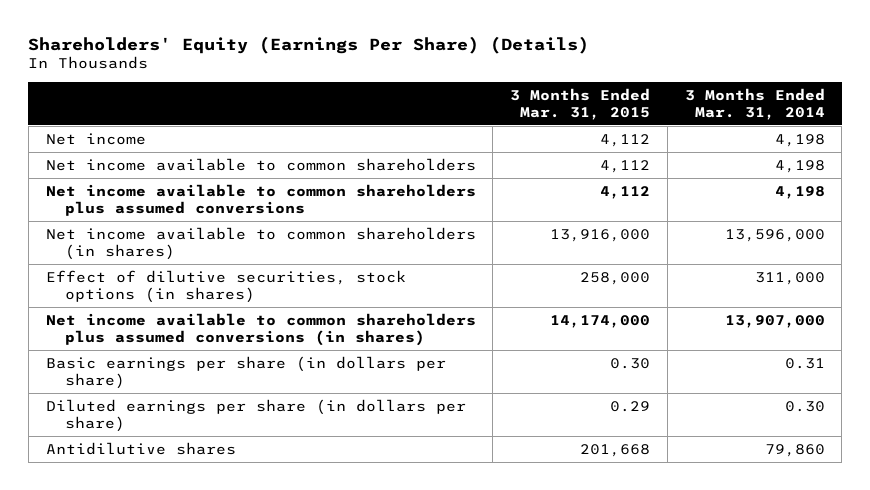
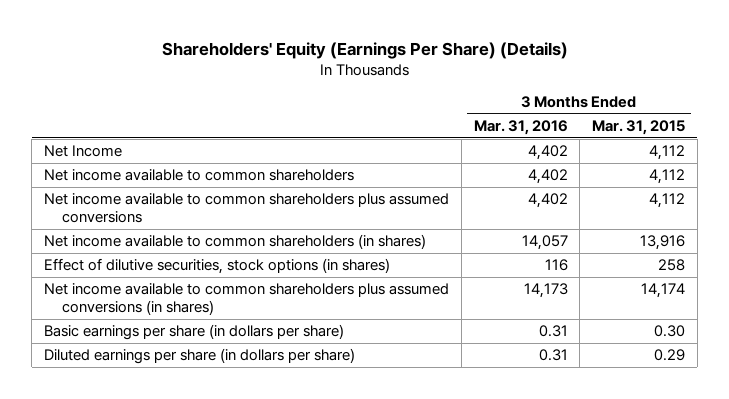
[684,87,825,121] 3 Months Ended Mar. 31, 2014 -> none
none -> [473,119,568,135] Mar. 31, 2016
[45,132,146,145] Net income -> [44,145,123,158] Net Income
[550,228,651,242] 13,916,000 -> [640,235,686,251] 13,916
[580,271,651,285] 258,000 -> [658,259,686,272] 258
[550,314,651,328] 14,174,000 -> [641,283,686,299] 14,174
[45,441,236,455] Antidilutive shares -> none

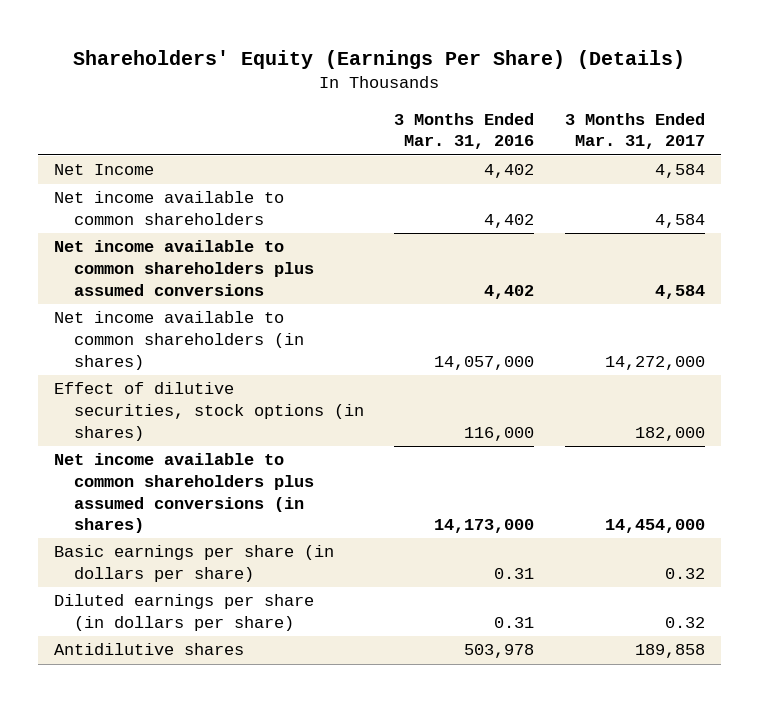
[592,119,686,135] Mar. 31, 2015 -> none
none -> [565,112,706,150] 3 Months Ended Mar. 31, 2017
[521,235,568,251] 14,057 -> [434,355,535,370] 14,057,000
[544,259,568,272] 116 -> [464,426,535,441] 116,000
[523,283,568,299] 14,173 -> [434,519,535,534] 14,173,000
none -> [53,643,244,656] Antidilutive shares

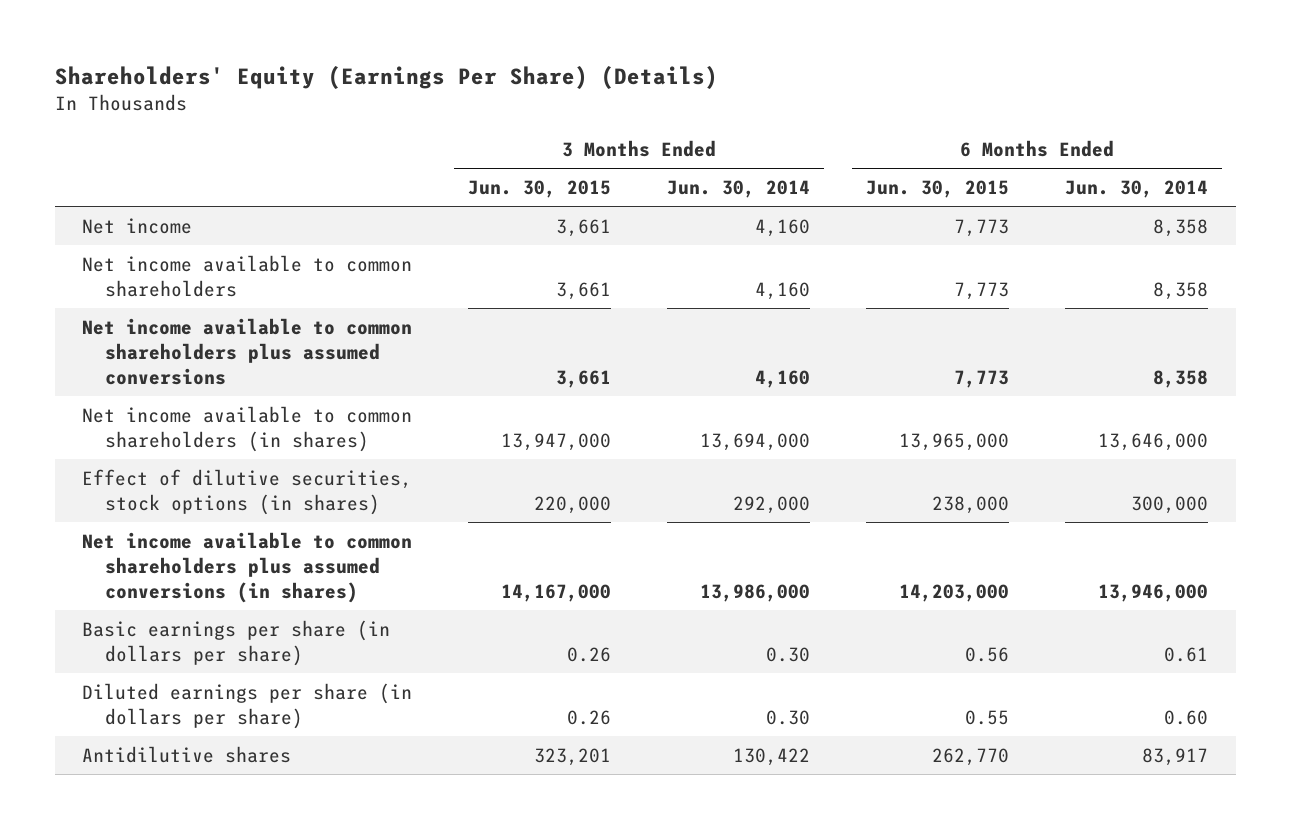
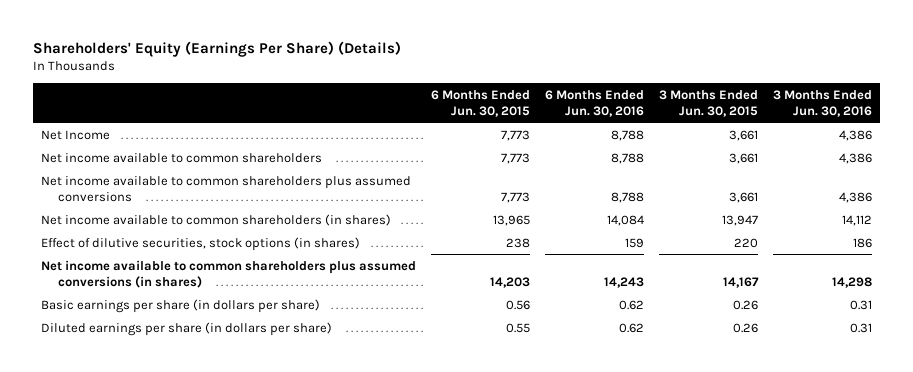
[667,179,811,198] Jun. 30, 2014 -> none
[1064,179,1208,198] Jun. 30, 2014 -> none
none -> [545,89,645,117] 6 Months Ended Jun. 30, 2016
none -> [773,89,873,117] 3 Months Ended Jun. 30, 2016
[82,217,193,234] Net income -> [40,129,110,140] Net Income
[501,432,612,451] 13,947,000 -> [722,214,759,226] 13,947
[899,432,1010,451] 13,965,000 -> [492,214,530,226] 13,965
[534,495,612,514] 220,000 -> [734,237,759,248] 220
[932,495,1010,514] 238,000 -> [505,237,530,248] 238
[501,583,612,602] 14,167,000 -> [723,276,760,288] 14,167
[899,583,1010,602] 14,203,000 -> [489,276,530,288] 14,203
[82,745,292,763] Antidilutive shares -> none

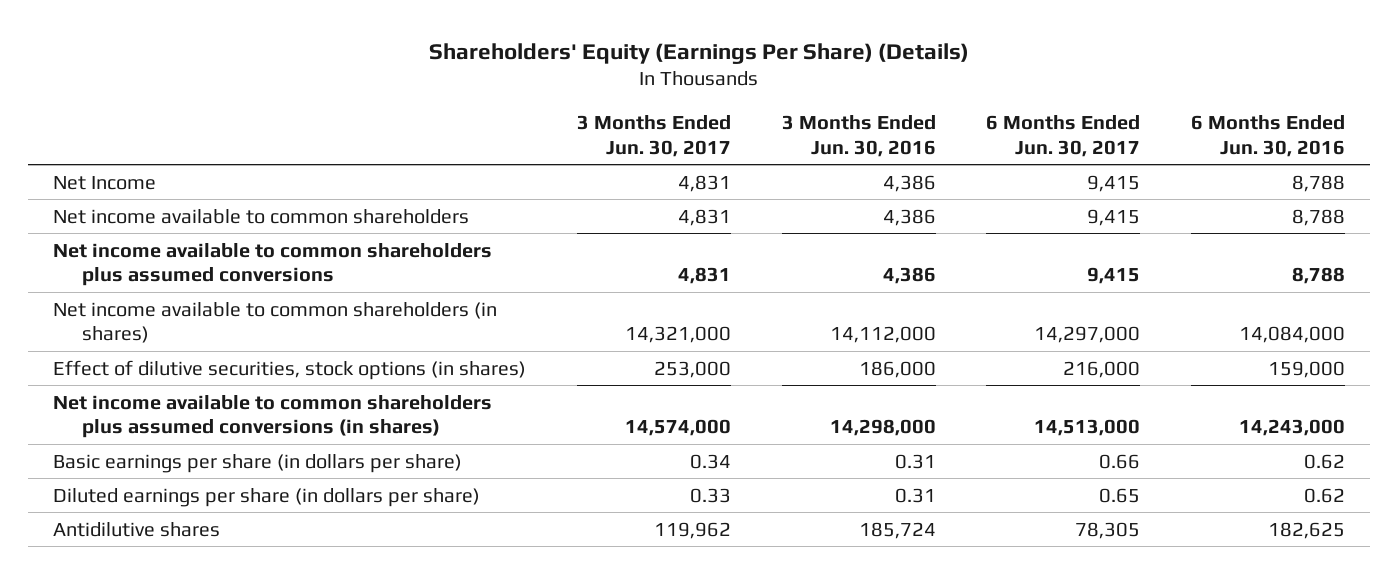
[430,89,530,117] 6 Months Ended Jun. 30, 2015 -> none
[659,89,759,117] 3 Months Ended Jun. 30, 2015 -> none
none -> [576,114,731,157] 3 Months Ended Jun. 30, 2017
none -> [986,114,1141,157] 6 Months Ended Jun. 30, 2017
[607,214,645,226] 14,084 -> [1239,326,1346,344] 14,084,000
[842,214,873,226] 14,112 -> [829,326,936,344] 14,112,000
[625,237,645,248] 159 -> [1268,360,1346,378] 159,000
[853,237,873,248] 186 -> [858,360,936,378] 186,000
[604,276,645,288] 14,243 -> [1239,419,1346,437] 14,243,000
[832,276,873,288] 14,298 -> [829,419,936,437] 14,298,000
none -> [53,521,221,537] Antidilutive shares

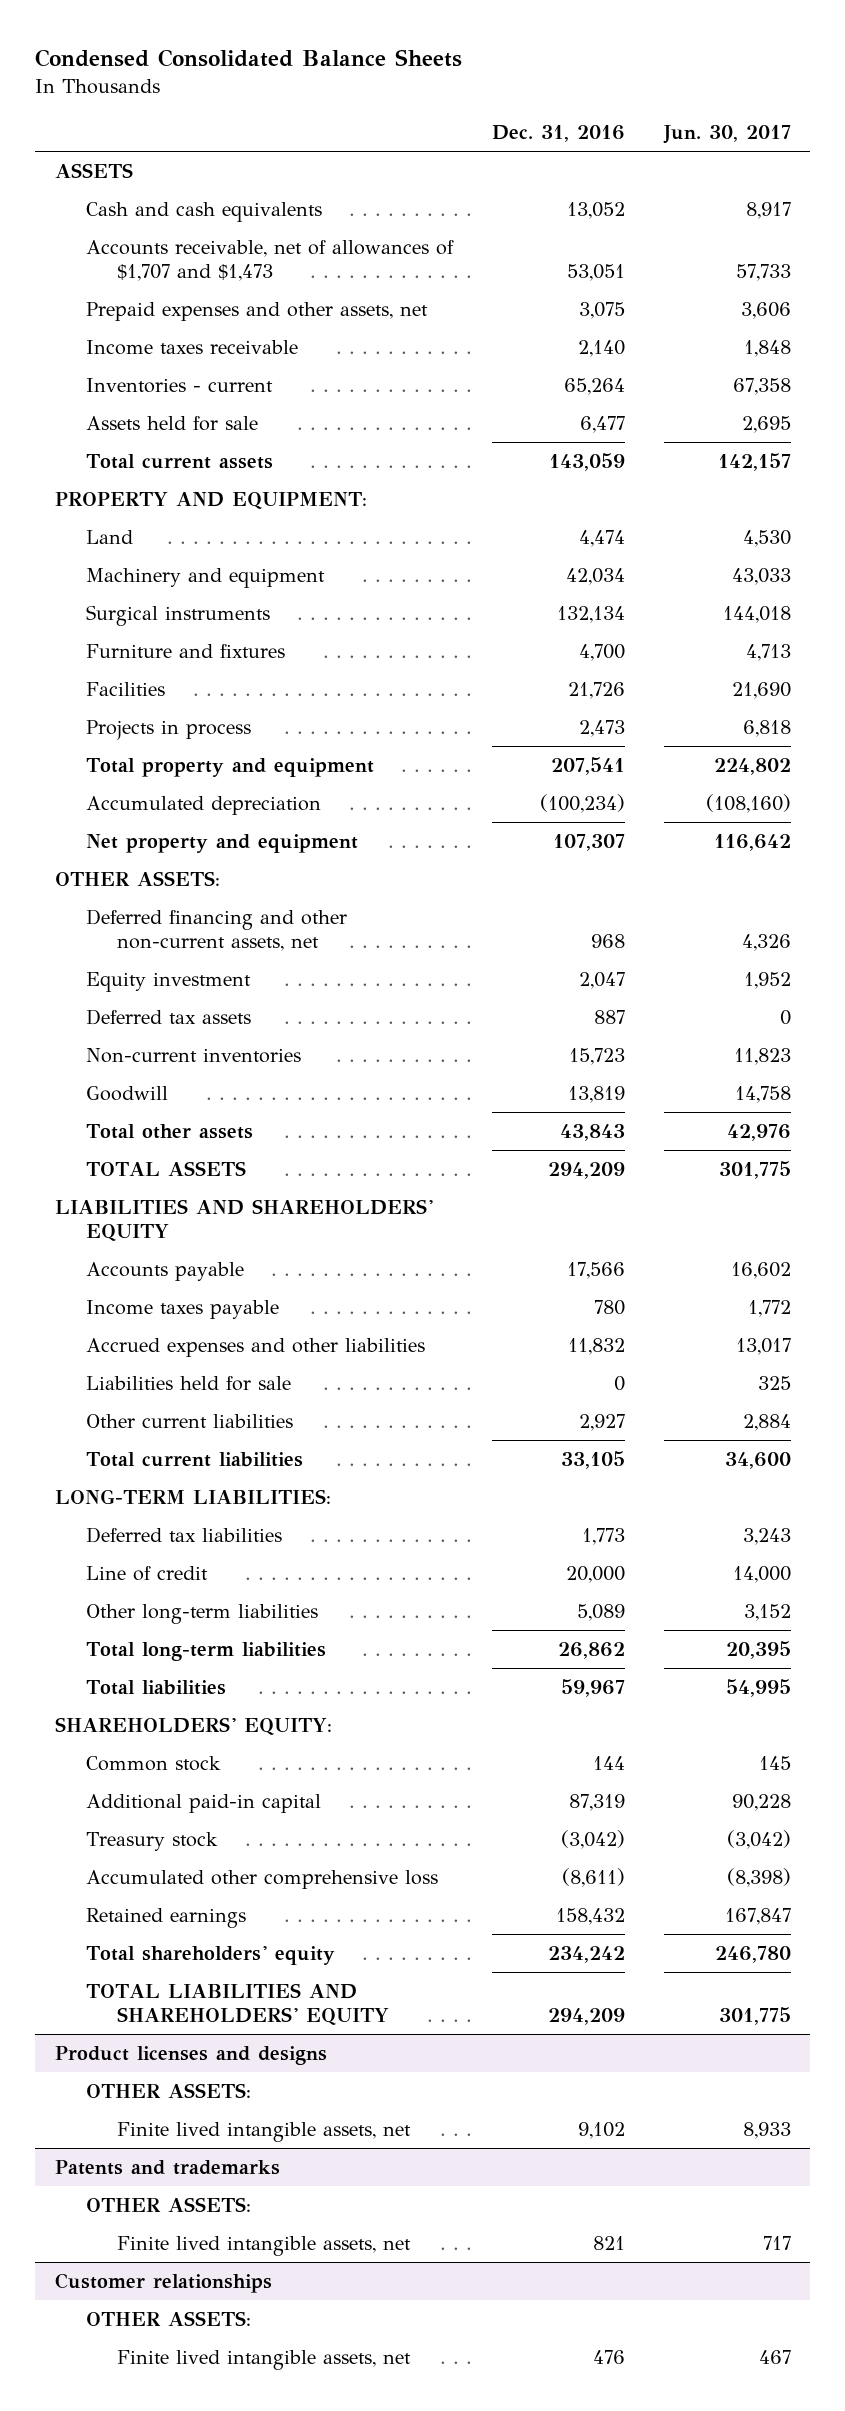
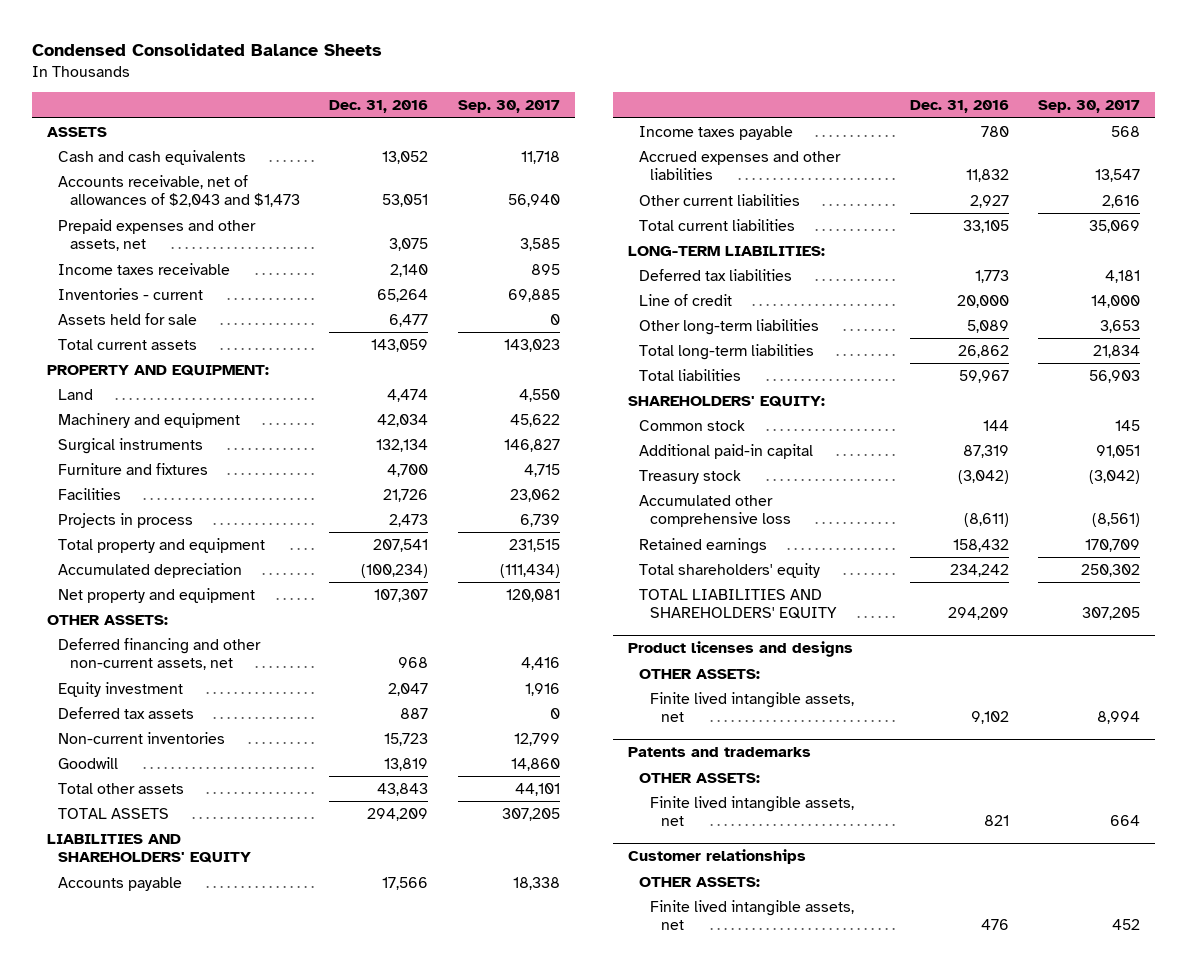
[662,125,791,145] Jun. 30, 2017 -> none
none -> [457,100,560,114] Sep. 30, 2017
[86,239,455,282] Accounts receivable, net of allowances of $1,707 and $1,473 -> [58,174,300,208] Accounts receivable, net of allowances of $2,043 and $1,473
[86,1375,292,1391] Liabilities held for sale -> none

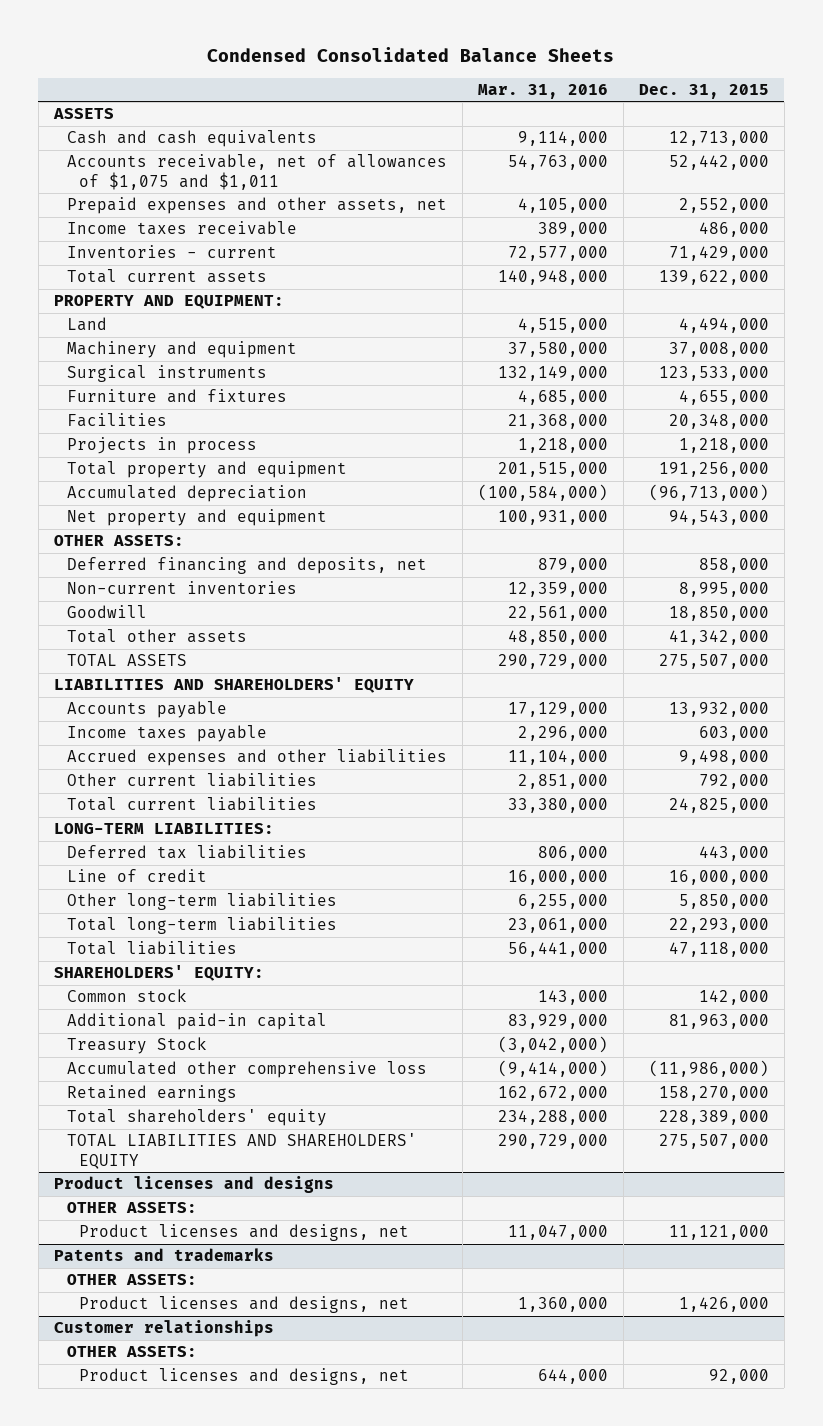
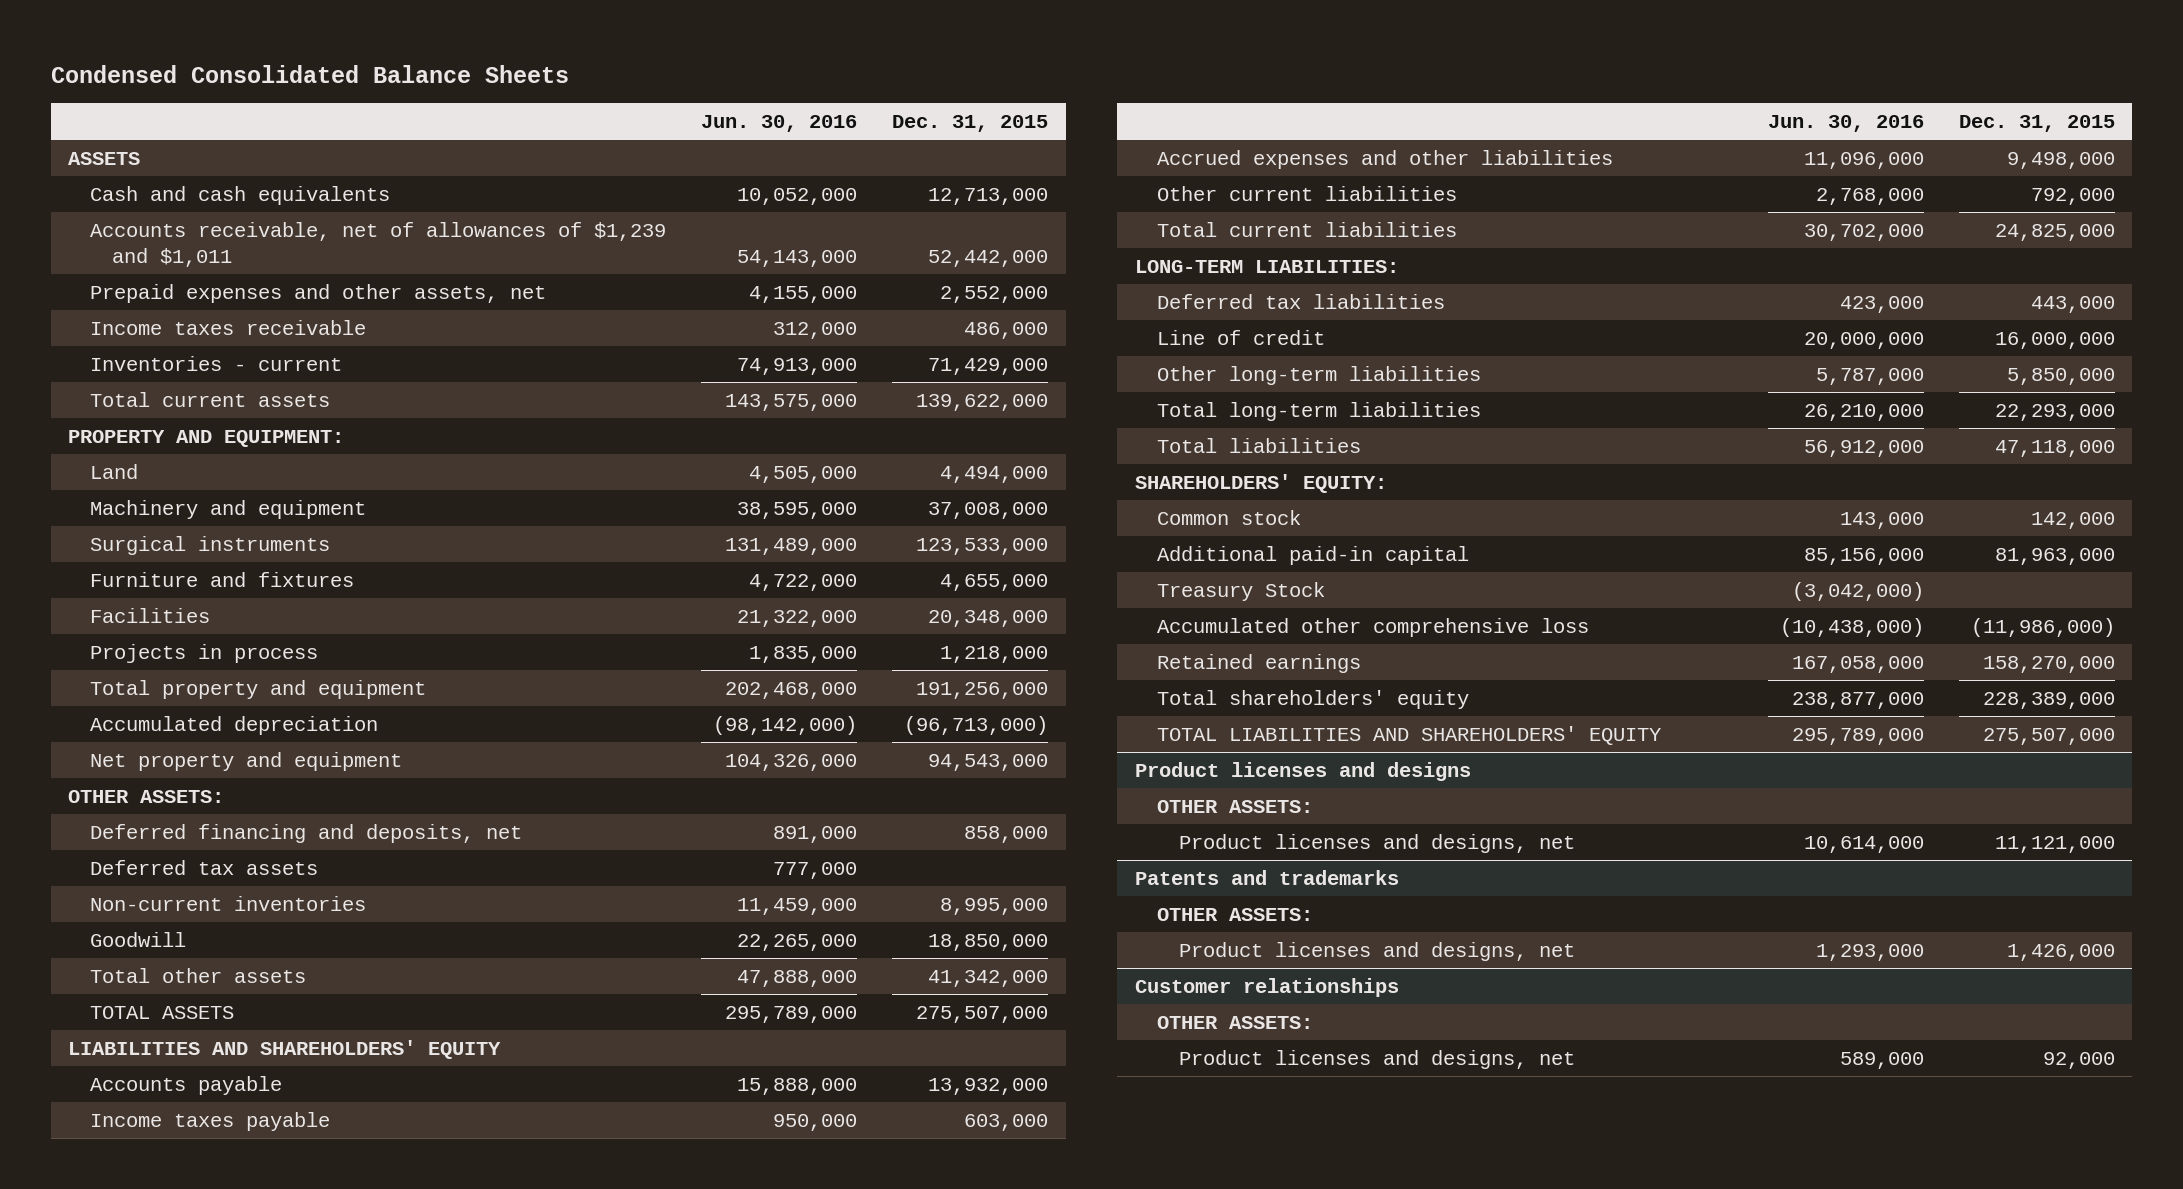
[477,83,608,99] Mar. 31, 2016 -> none
none -> [701,114,858,132] Jun. 30, 2016
[66,154,447,190] Accounts receivable, net of allowances of $1,075 and $1,011 -> [90,221,667,268] Accounts receivable, net of allowances of $1,239 and $1,011
none -> [90,859,319,875] Deferred tax assets

